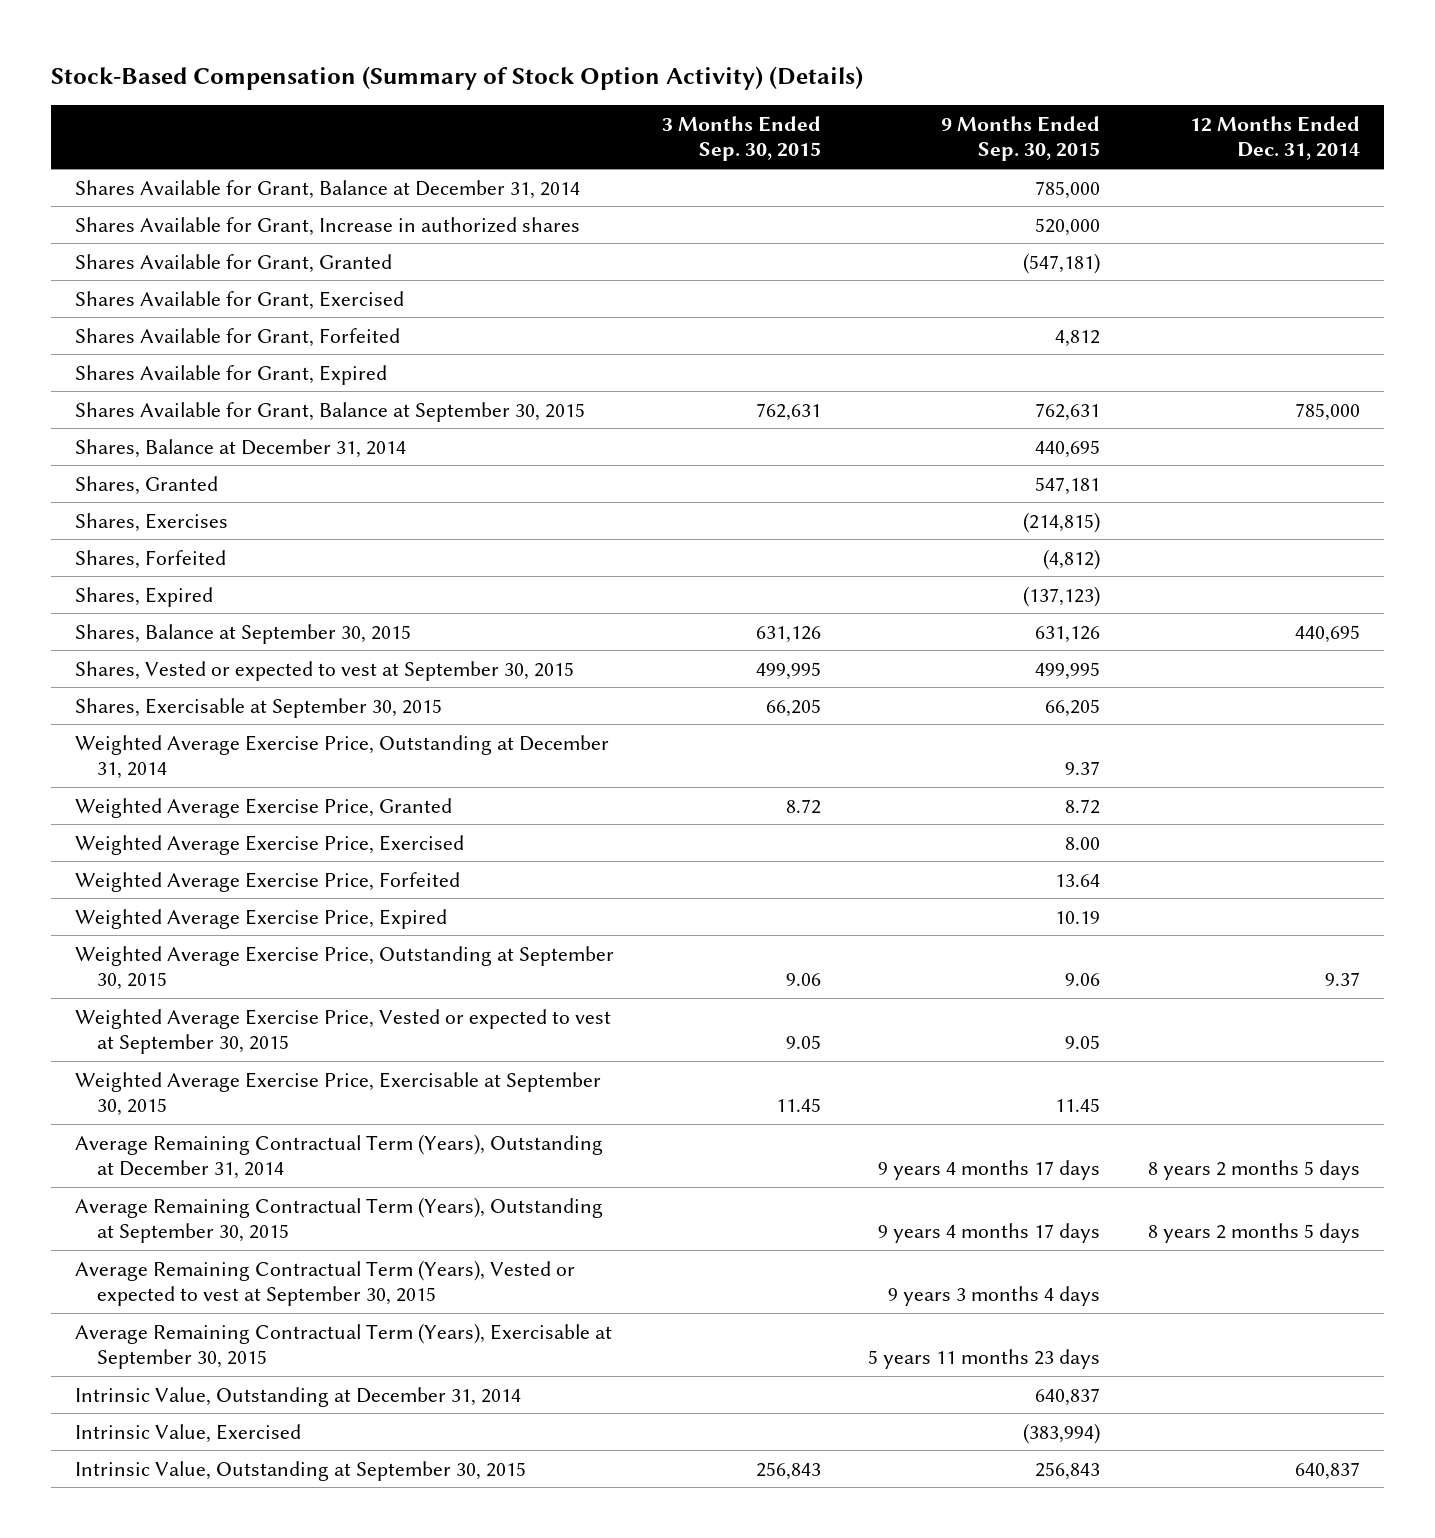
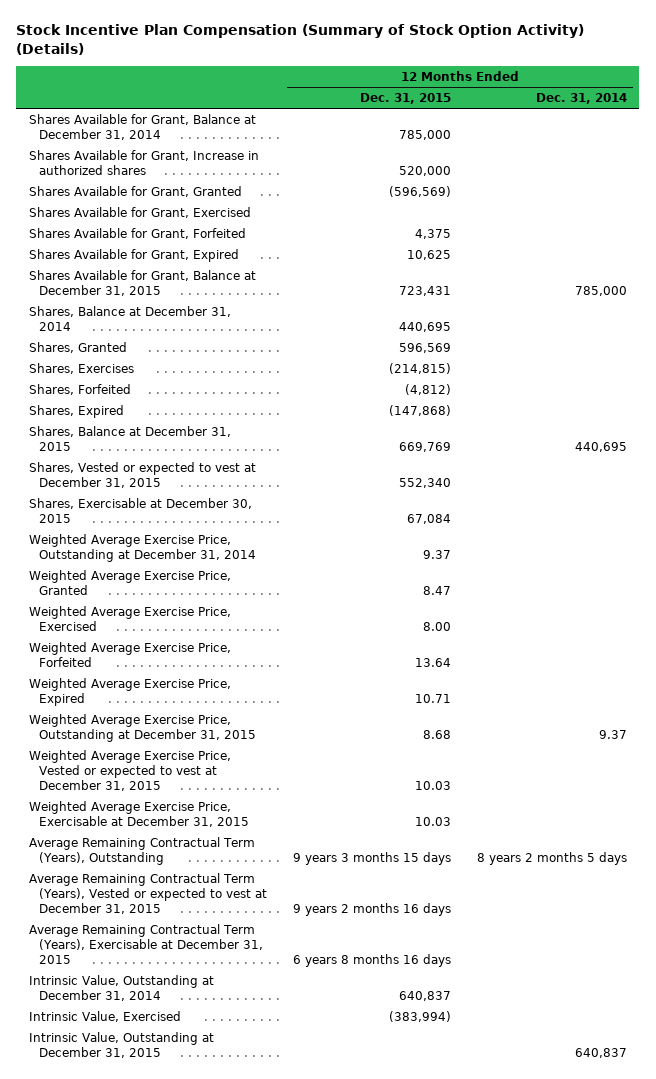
[50,65,863,90] Stock-Based Compensation (Summary of Stock Option Activity) (Details) -> [16,24,585,55] Stock Incentive Plan Compensation (Summary of Stock Option Activity) (Details)
[661,115,821,162] 3 Months Ended Sep. 30, 2015 -> none
[941,115,1101,162] 9 Months Ended Sep. 30, 2015 -> none
none -> [359,93,451,105] Dec. 31, 2015
[74,401,585,422] Shares Available for Grant, Balance at September 30, 2015 -> [29,269,257,296] Shares Available for Grant, Balance at December 31, 2015
[74,623,411,644] Shares, Balance at September 30, 2015 -> [29,425,232,451] Shares, Balance at December 31, 2015
[74,660,574,681] Shares, Vested or expected to vest at September 30, 2015 -> [29,461,257,488] Shares, Vested or expected to vest at December 31, 2015
[74,697,442,718] Shares, Exercisable at September 30, 2015 -> [29,497,253,523] Shares, Exercisable at December 30, 2015
[74,1196,603,1244] Average Remaining Contractual Term (Years), Outstanding at September 30, 2015 -> none
[74,945,614,991] Weighted Average Exercise Price, Outstanding at September 30, 2015 -> [29,713,257,742] Weighted Average Exercise Price, Outstanding at December 31, 2015
[74,1008,611,1055] Weighted Average Exercise Price, Vested or expected to vest at September 30, 2015 -> [29,749,232,791] Weighted Average Exercise Price, Vested or expected to vest at December 31, 2015
[74,1071,601,1117] Weighted Average Exercise Price, Exercisable at September 30, 2015 -> [29,800,250,827] Weighted Average Exercise Price, Exercisable at December 31, 2015
[74,1133,603,1180] Average Remaining Contractual Term (Years), Outstanding at December 31, 2014 -> [29,836,256,865] Average Remaining Contractual Term (Years), Outstanding
[74,1259,575,1307] Average Remaining Contractual Term (Years), Vested or expected to vest at September 30, 2015 -> [29,872,268,914] Average Remaining Contractual Term (Years), Vested or expected to vest at December 31, 2015
[74,1322,612,1370] Average Remaining Contractual Term (Years), Exercisable at September 30, 2015 -> [29,923,264,964] Average Remaining Contractual Term (Years), Exercisable at December 31, 2015
[74,1460,526,1481] Intrinsic Value, Outstanding at September 30, 2015 -> [29,1031,215,1058] Intrinsic Value, Outstanding at December 31, 2015

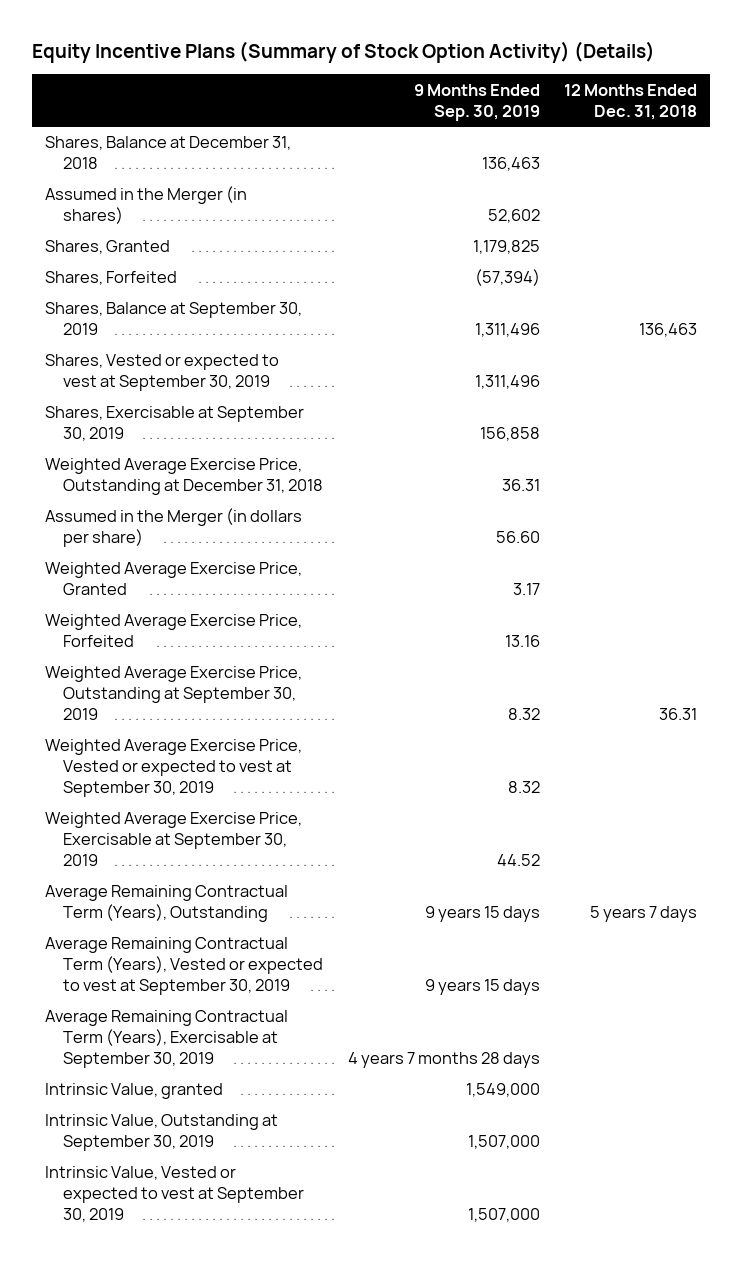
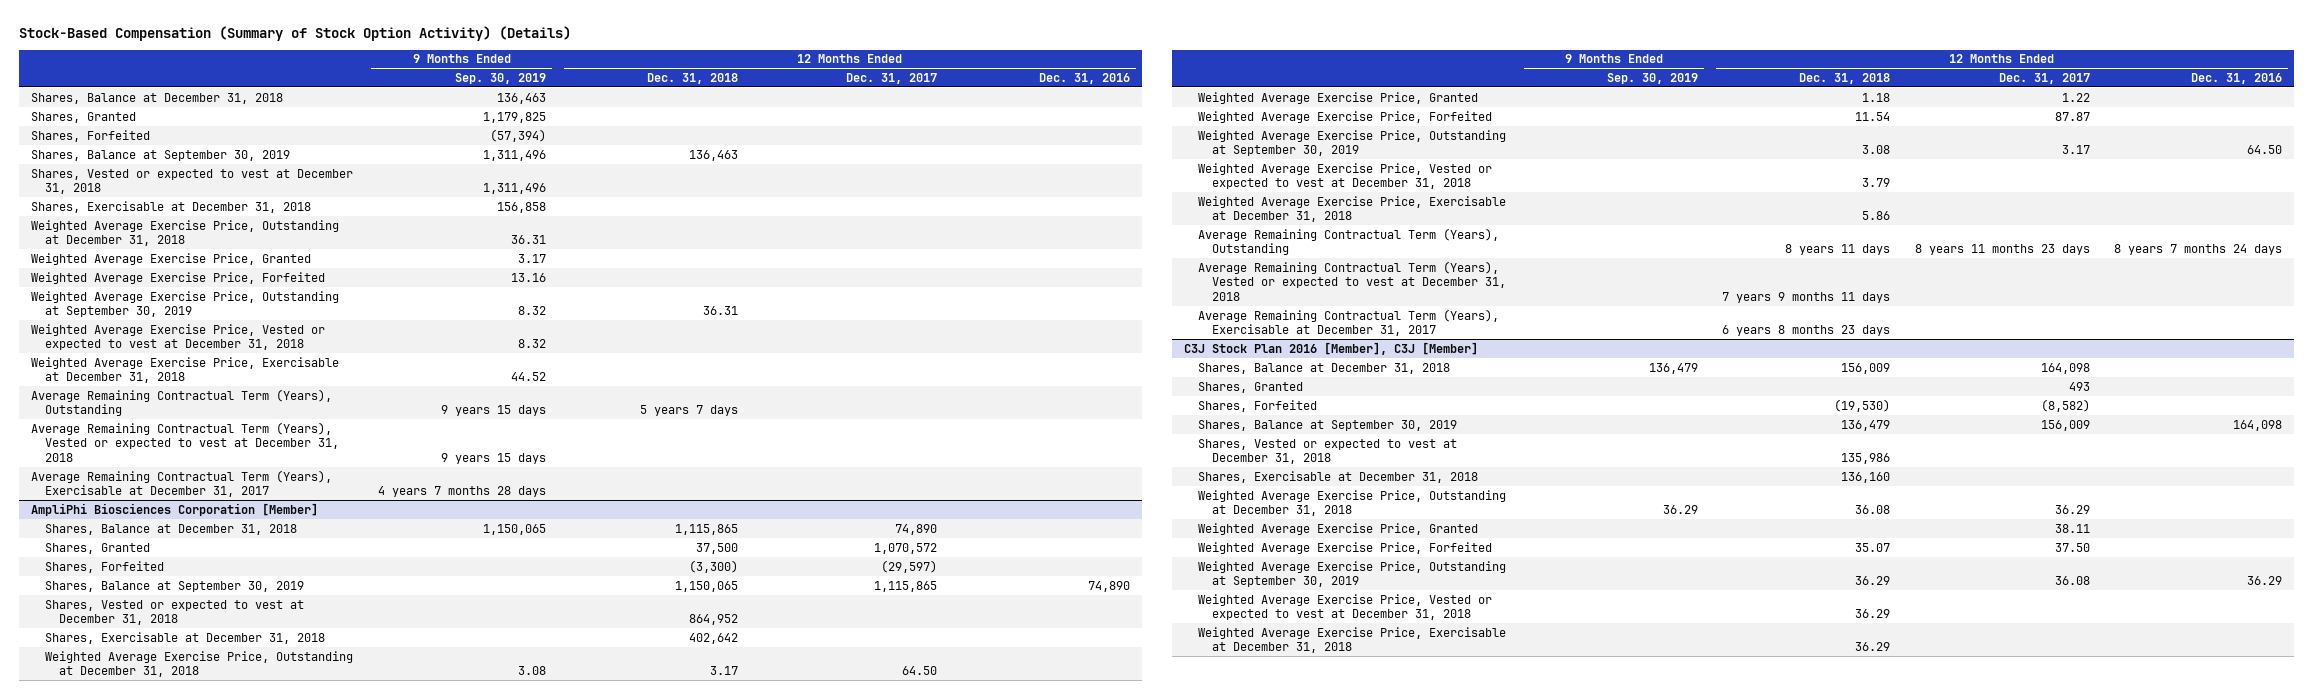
[32,40,656,63] Equity Incentive Plans (Summary of Stock Option Activity) (Details) -> [19,25,572,41] Stock-Based Compensation (Summary of Stock Option Activity) (Details)
none -> [846,72,938,84] Dec. 31, 2017
none -> [1038,72,1130,84] Dec. 31, 2016
[44,186,247,225] Assumed in the Merger (in shares) -> none
[44,354,279,392] Shares, Vested or expected to vest at September 30, 2019 -> [31,168,354,195] Shares, Vested or expected to vest at December 31, 2018
[44,406,304,442] Shares, Exercisable at September 30, 2019 -> [31,200,312,213] Shares, Exercisable at December 31, 2018
[44,508,302,548] Assumed in the Merger (in dollars per share) -> none
[44,739,302,798] Weighted Average Exercise Price, Vested or expected to vest at September 30, 2019 -> [31,323,326,351] Weighted Average Exercise Price, Vested or expected to vest at December 31, 2018
[44,812,302,867] Weighted Average Exercise Price, Exercisable at September 30, 2019 -> [31,356,340,384] Weighted Average Exercise Price, Exercisable at December 31, 2018
[44,1083,223,1100] Intrinsic Value, granted -> none
[44,1114,278,1152] Intrinsic Value, Outstanding at September 30, 2019 -> none
[44,1166,304,1223] Intrinsic Value, Vested or expected to vest at September 30, 2019 -> none
[44,937,323,996] Average Remaining Contractual Term (Years), Vested or expected to vest at September 30, 2019 -> [31,421,340,462] Average Remaining Contractual Term (Years), Vested or expected to vest at December 31, 2018
[44,1010,288,1069] Average Remaining Contractual Term (Years), Exercisable at September 30, 2019 -> [31,469,333,498] Average Remaining Contractual Term (Years), Exercisable at December 31, 2017
none -> [31,502,319,516] AmpliPhi Biosciences Corporation [Member]
none -> [45,523,298,535] Shares, Balance at December 31, 2018
none -> [45,542,151,554] Shares, Granted
none -> [45,560,165,573] Shares, Forfeited
none -> [45,580,305,592] Shares, Balance at September 30, 2019
none -> [45,599,305,626] Shares, Vested or expected to vest at December 31, 2018
none -> [45,631,326,644] Shares, Exercisable at December 31, 2018
none -> [45,650,354,678] Weighted Average Exercise Price, Outstanding at December 31, 2018
none -> [1197,91,1478,104] Weighted Average Exercise Price, Granted
none -> [1197,110,1492,123] Weighted Average Exercise Price, Forfeited
none -> [1197,129,1506,157] Weighted Average Exercise Price, Outstanding at September 30, 2019
none -> [1197,162,1492,190] Weighted Average Exercise Price, Vested or expected to vest at December 31, 2018
none -> [1197,195,1506,223] Weighted Average Exercise Price, Exercisable at December 31, 2018
none -> [1197,227,1499,256] Average Remaining Contractual Term (Years), Outstanding
none -> [1197,260,1506,301] Average Remaining Contractual Term (Years), Vested or expected to vest at December 31, 2018
none -> [1197,308,1499,337] Average Remaining Contractual Term (Years), Exercisable at December 31, 2017
none -> [1183,341,1478,355] C3J Stock Plan 2016 [Member], C3J [Member]
none -> [1197,362,1450,374] Shares, Balance at December 31, 2018
none -> [1197,381,1303,393] Shares, Granted
none -> [1197,399,1317,412] Shares, Forfeited
none -> [1197,419,1457,431] Shares, Balance at September 30, 2019
none -> [1197,438,1457,465] Shares, Vested or expected to vest at December 31, 2018
none -> [1197,470,1478,483] Shares, Exercisable at December 31, 2018
none -> [1197,489,1506,517] Weighted Average Exercise Price, Outstanding at December 31, 2018
none -> [1197,522,1478,535] Weighted Average Exercise Price, Granted
none -> [1197,541,1492,554] Weighted Average Exercise Price, Forfeited
none -> [1197,560,1506,588] Weighted Average Exercise Price, Outstanding at September 30, 2019
none -> [1197,593,1492,621] Weighted Average Exercise Price, Vested or expected to vest at December 31, 2018
none -> [1197,626,1506,654] Weighted Average Exercise Price, Exercisable at December 31, 2018

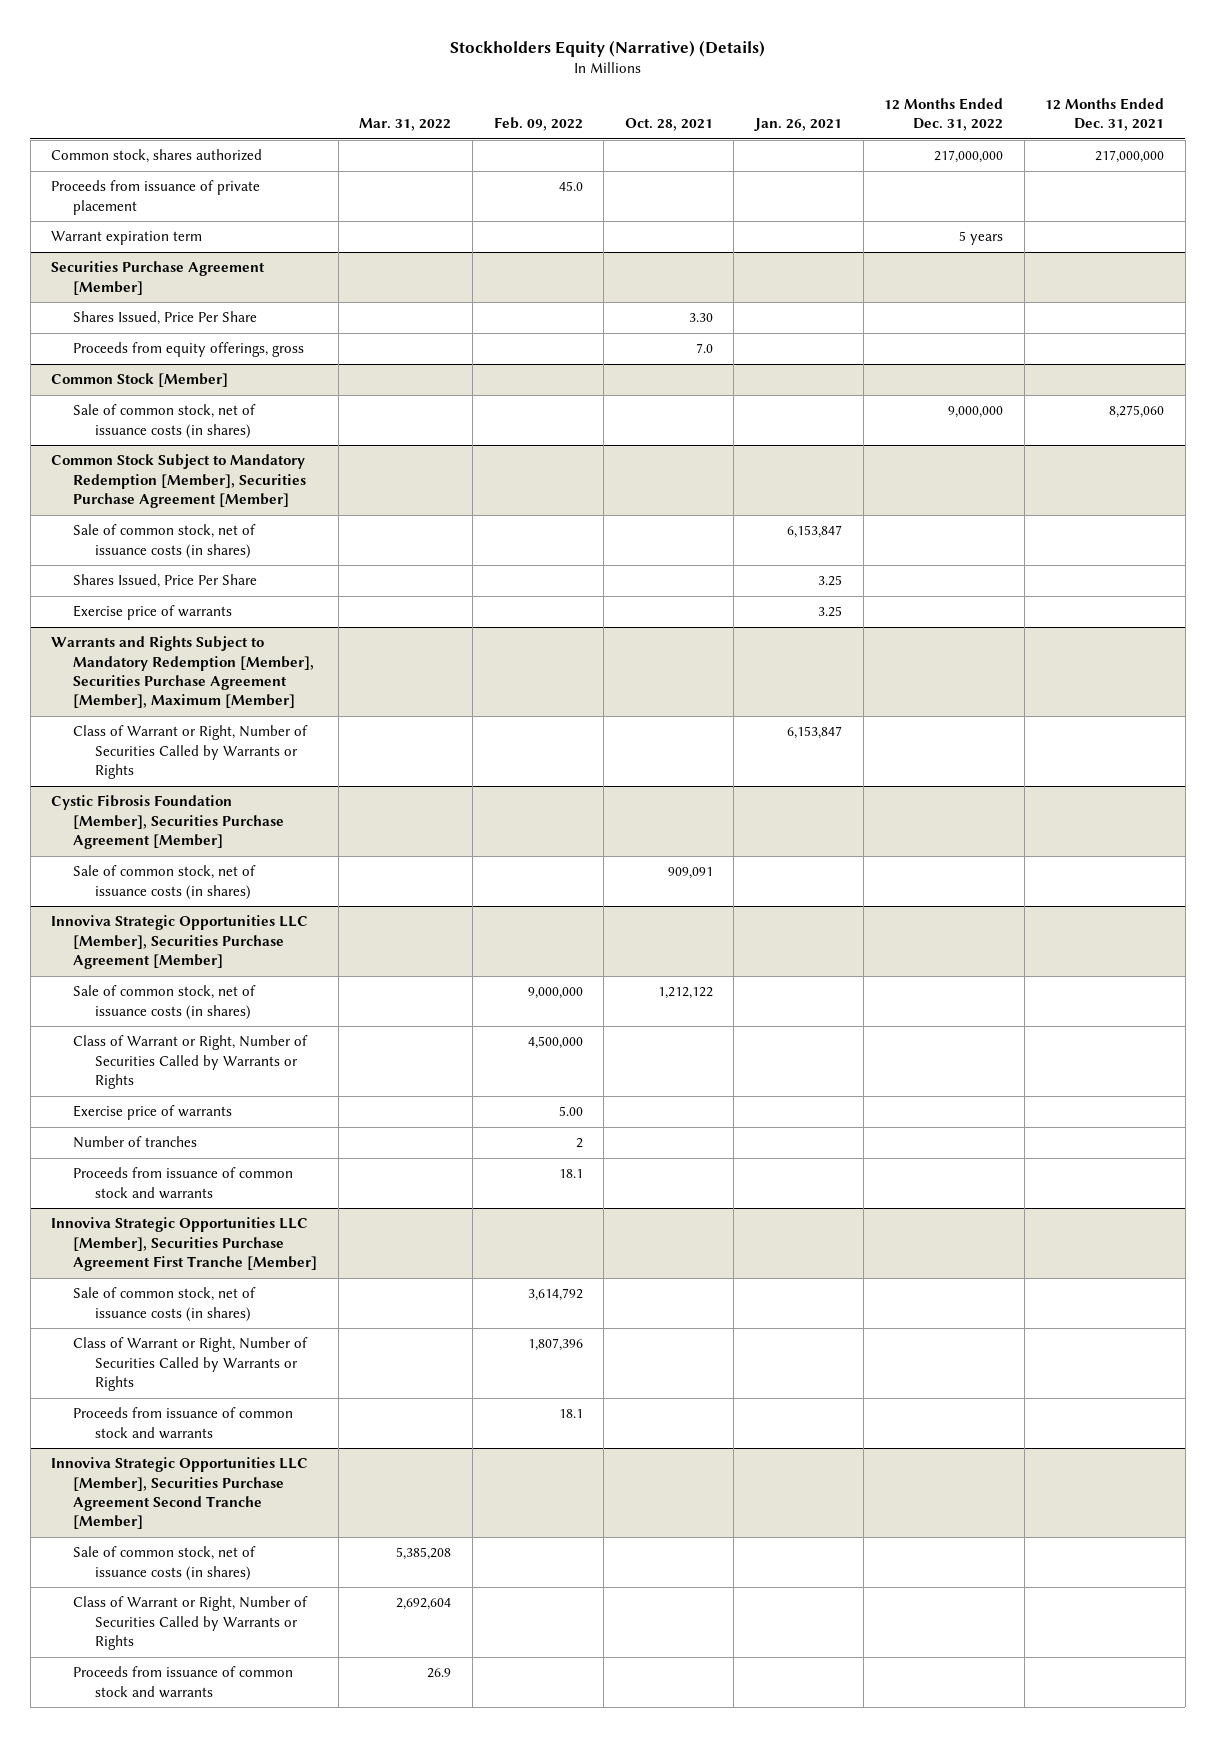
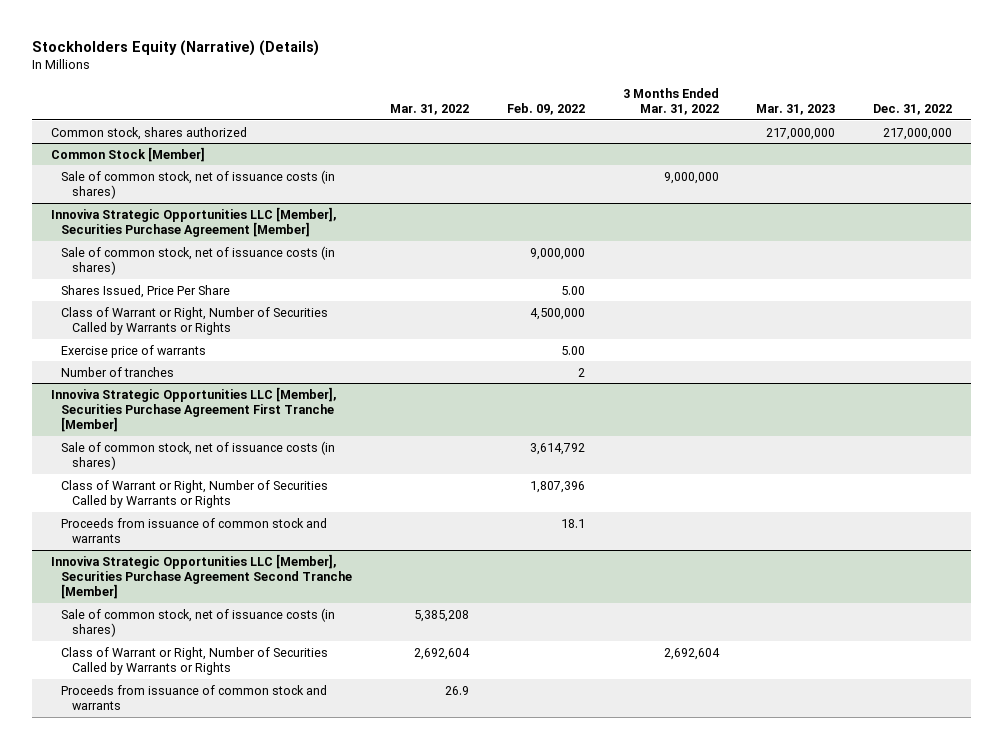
[624,118,713,132] Oct. 28, 2021 -> none
[753,118,842,132] Jan. 26, 2021 -> none
[884,97,1004,132] 12 Months Ended Dec. 31, 2022 -> none
[1045,97,1165,132] 12 Months Ended Dec. 31, 2021 -> none
none -> [622,87,719,115] 3 Months Ended Mar. 31, 2022
none -> [756,103,836,115] Mar. 31, 2023
none -> [873,103,953,115] Dec. 31, 2022
[51,180,261,215] Proceeds from issuance of private placement -> none
[51,231,203,246] Warrant expiration term -> none
[51,261,266,295] Securities Purchase Agreement [Member] -> none
[73,311,258,326] Shares Issued, Price Per Share -> none
[73,342,305,358] Proceeds from equity offerings, gross -> none
[51,454,307,509] Common Stock Subject to Mandatory Redemption [Member], Securities Purchase Agreement [Member] -> none
[73,524,257,559] Sale of common stock, net of issuance costs (in shares) -> none
[73,574,258,589] Shares Issued, Price Per Share -> none
[73,605,233,621] Exercise price of warrants -> none
[51,636,315,709] Warrants and Rights Subject to Mandatory Redemption [Member], Securities Purchase Agreement [Member], Maximum [Member] -> none
[73,725,309,780] Class of Warrant or Right, Number of Securities Called by Warrants or Rights -> none
[51,795,285,850] Cystic Fibrosis Foundation [Member], Securities Purchase Agreement [Member] -> none
[73,865,257,900] Sale of common stock, net of issuance costs (in shares) -> none
none -> [61,284,231,298] Shares Issued, Price Per Share
[73,1167,294,1199] Proceeds from issuance of common stock and warrants -> none

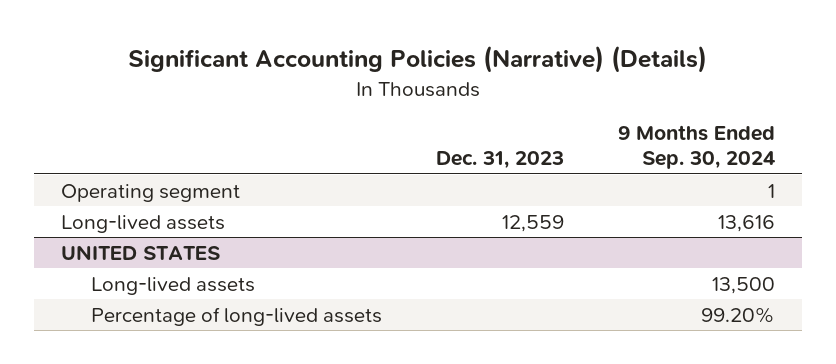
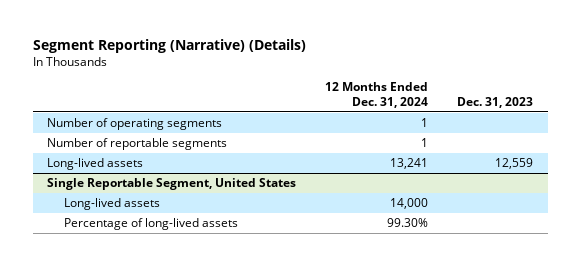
[128,45,708,74] Significant Accounting Policies (Narrative) (Details) -> [32,39,306,54] Segment Reporting (Narrative) (Details)
[618,124,776,170] 9 Months Ended Sep. 30, 2024 -> none
none -> [325,82,429,109] 12 Months Ended Dec. 31, 2024
[61,183,241,202] Operating segment -> [47,117,223,130] Number of operating segments
none -> [47,137,228,150] Number of reportable segments
[61,244,221,260] UNITED STATES -> [47,177,297,190] Single Reportable Segment, United States

